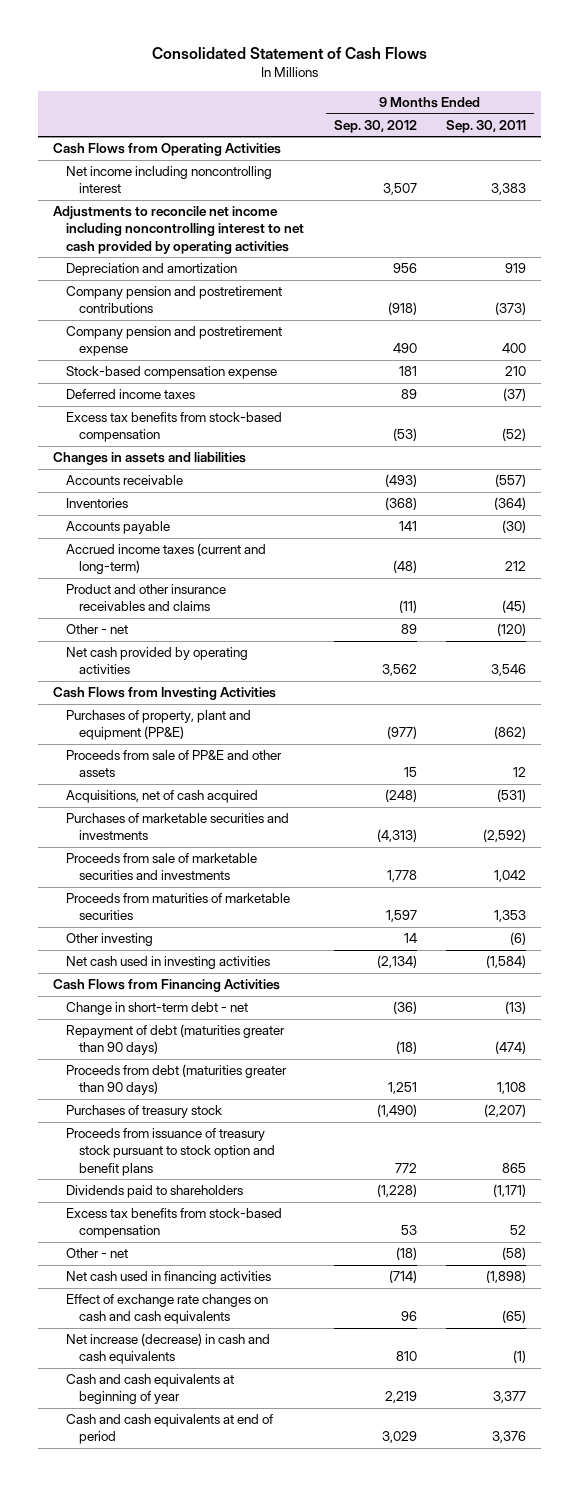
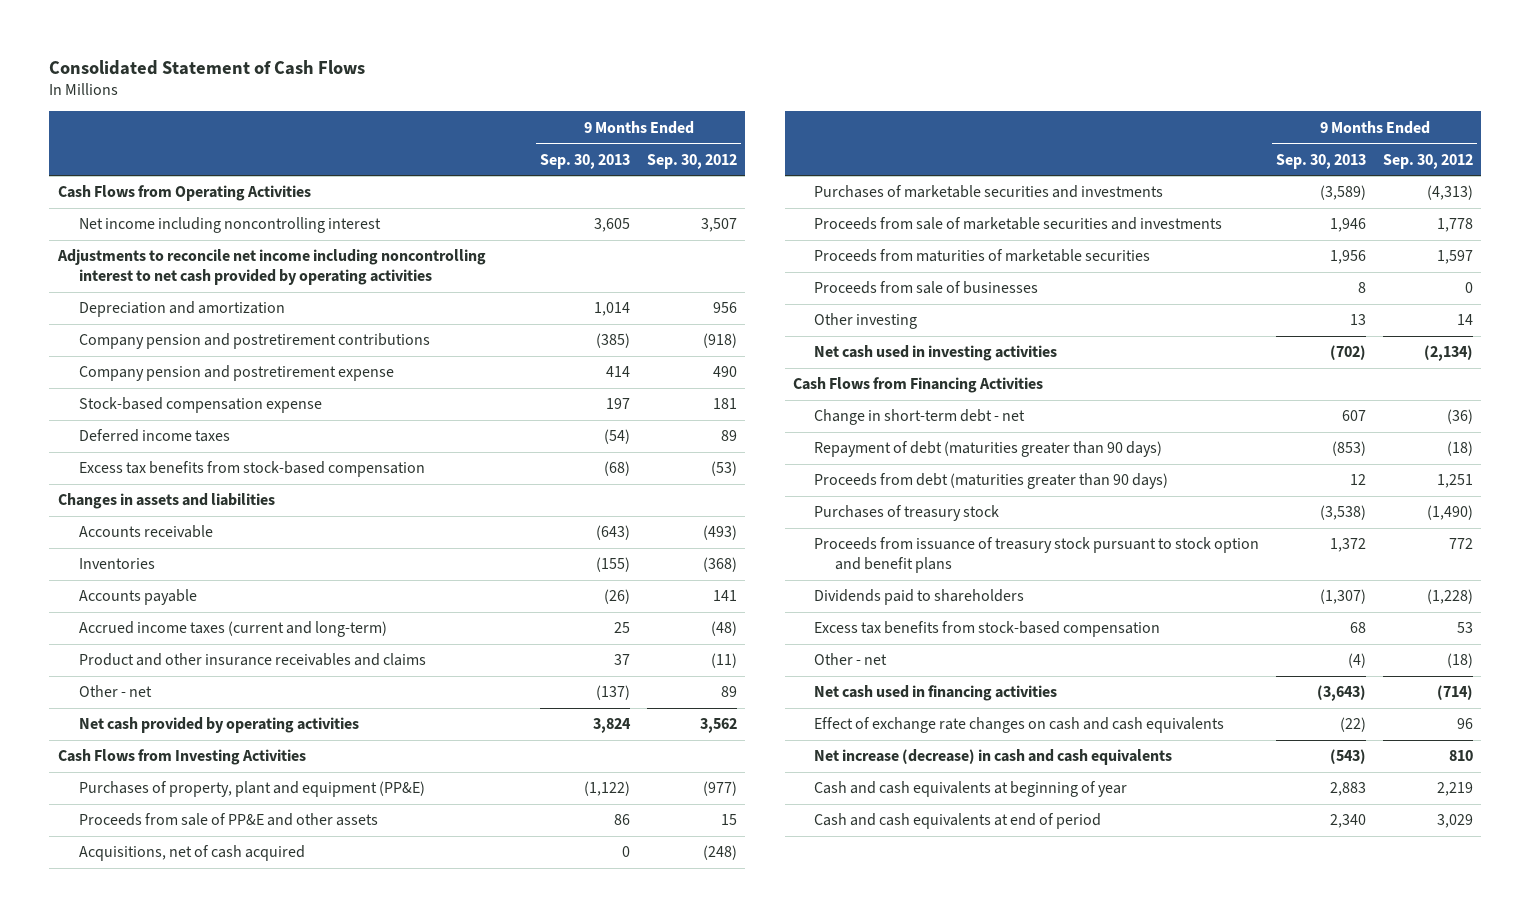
[446,119,527,133] Sep. 30, 2011 -> none
none -> [540,153,631,169] Sep. 30, 2013
none -> [814,281,1039,295] Proceeds from sale of businesses

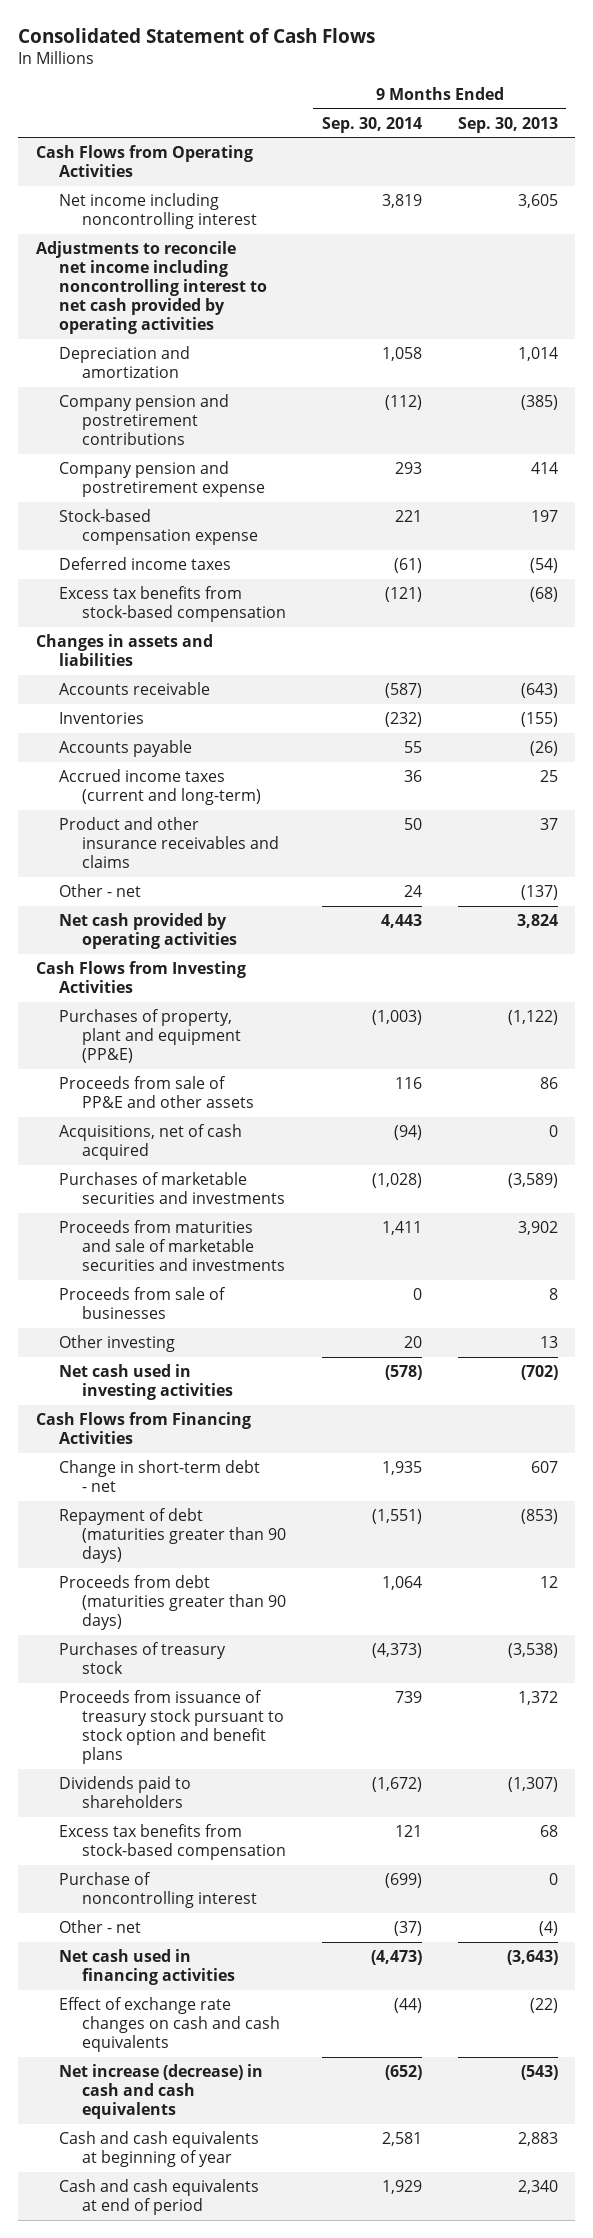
[647,153,738,169] Sep. 30, 2012 -> none
none -> [322,116,423,133] Sep. 30, 2014
[814,249,1151,263] Proceeds from maturities of marketable securities -> none
[814,217,1223,231] Proceeds from sale of marketable securities and investments -> [59,1219,286,1272] Proceeds from maturities and sale of marketable securities and investments
[1330,218,1367,233] 1,946 -> [517,1220,558,1235] 3,902
none -> [59,1871,258,1909] Purchase of noncontrolling interest

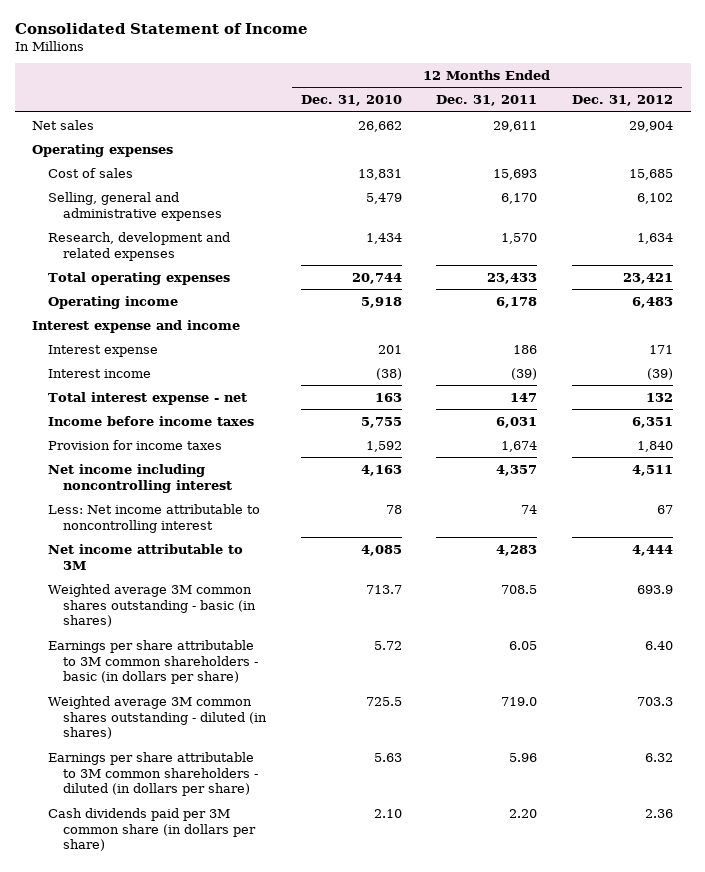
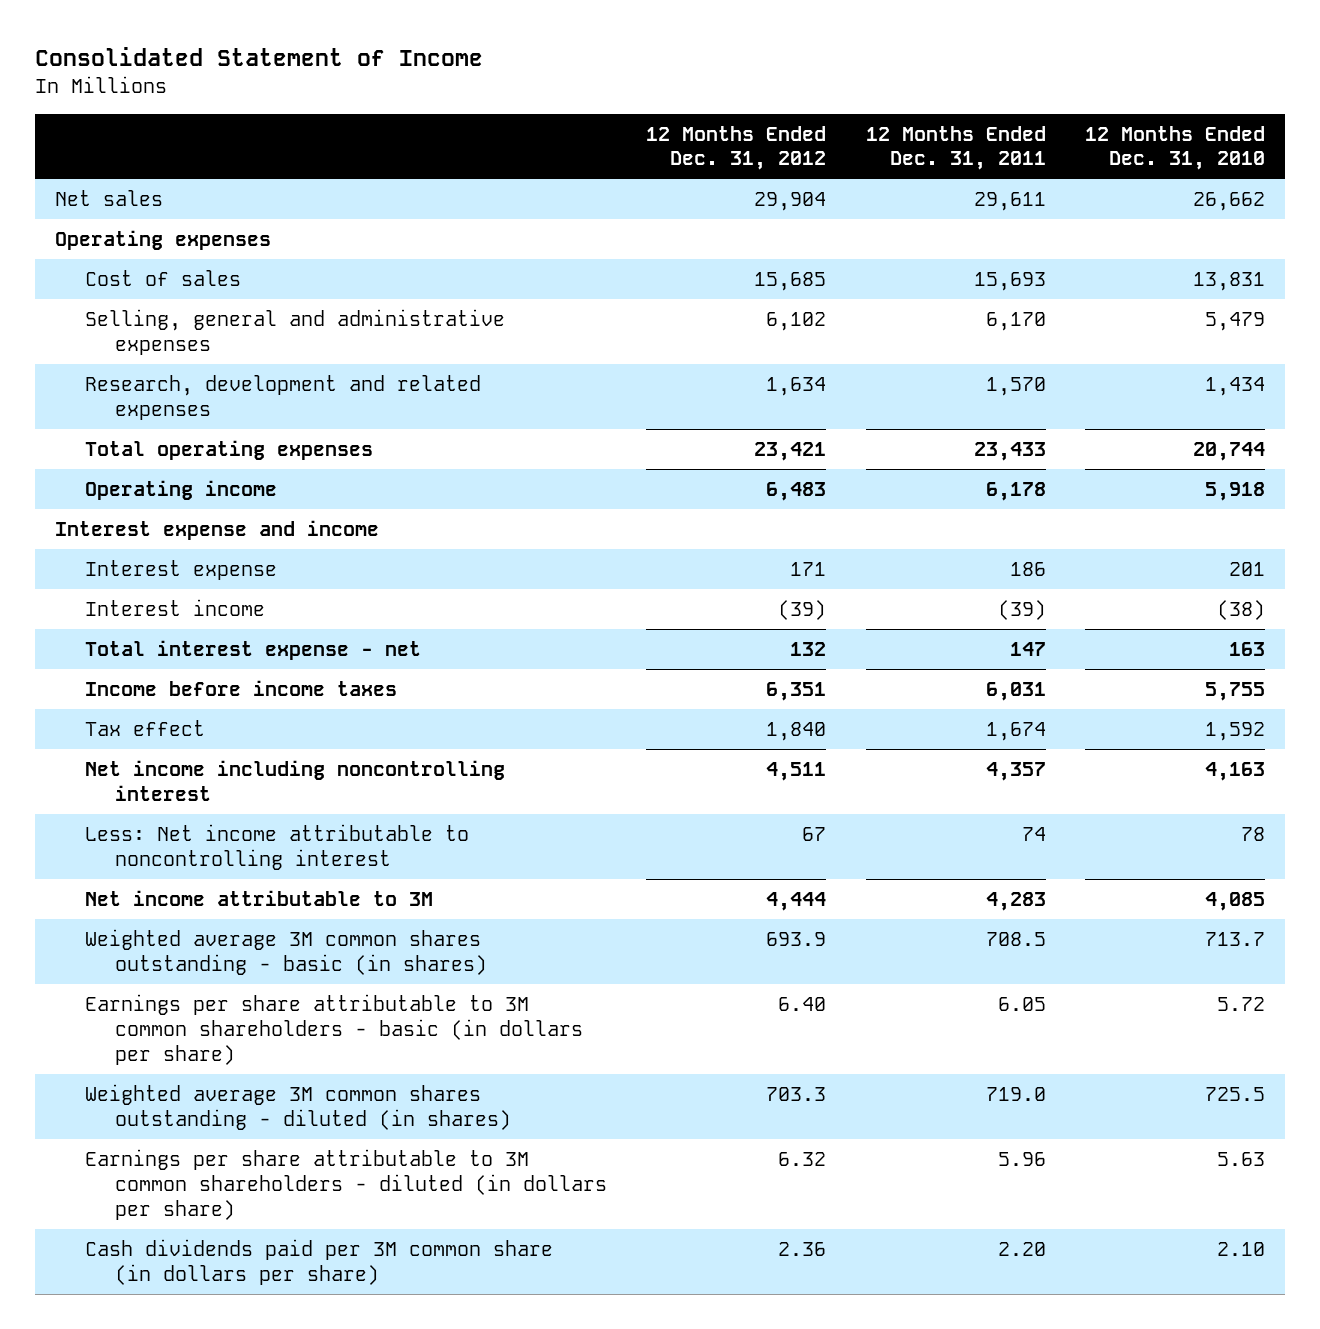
[47,439,222,450] Provision for income taxes -> [84,719,205,736] Tax effect

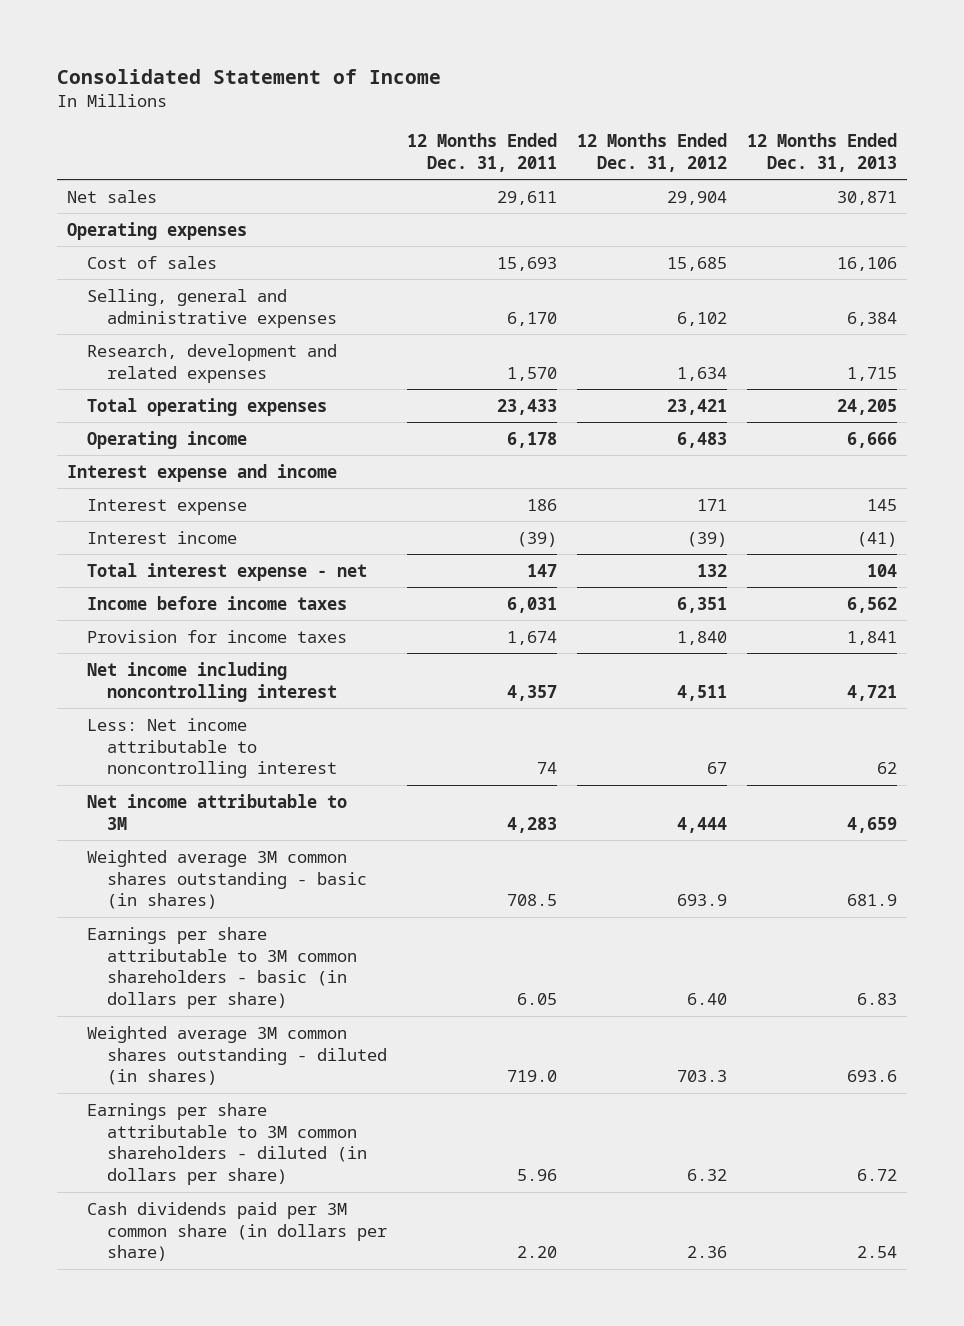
[1084,125,1265,171] 12 Months Ended Dec. 31, 2010 -> none
none -> [746,132,897,172] 12 Months Ended Dec. 31, 2013
[84,719,205,736] Tax effect -> [87,629,348,643] Provision for income taxes

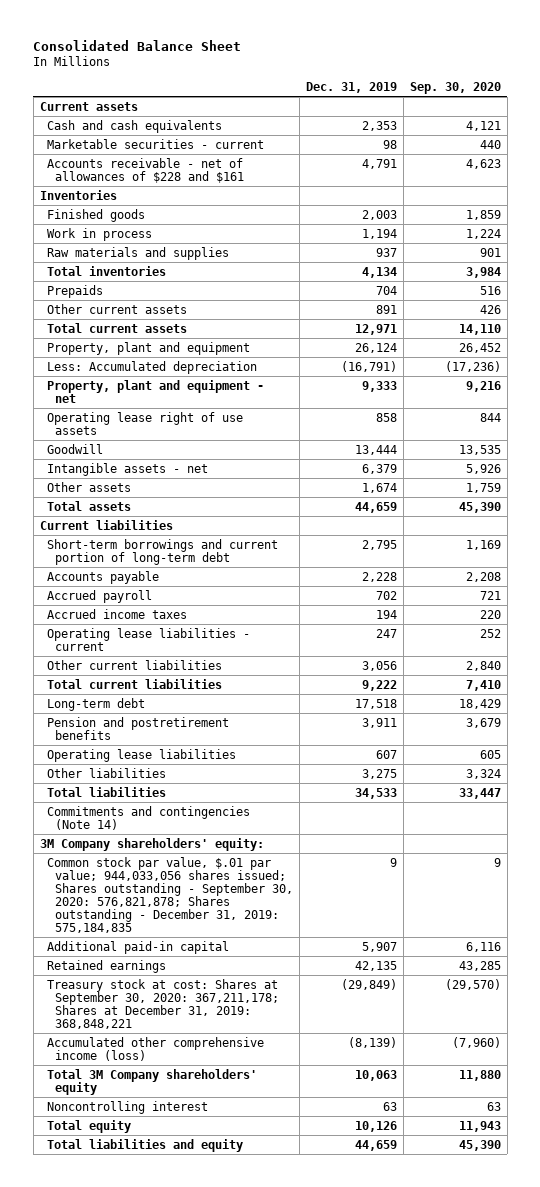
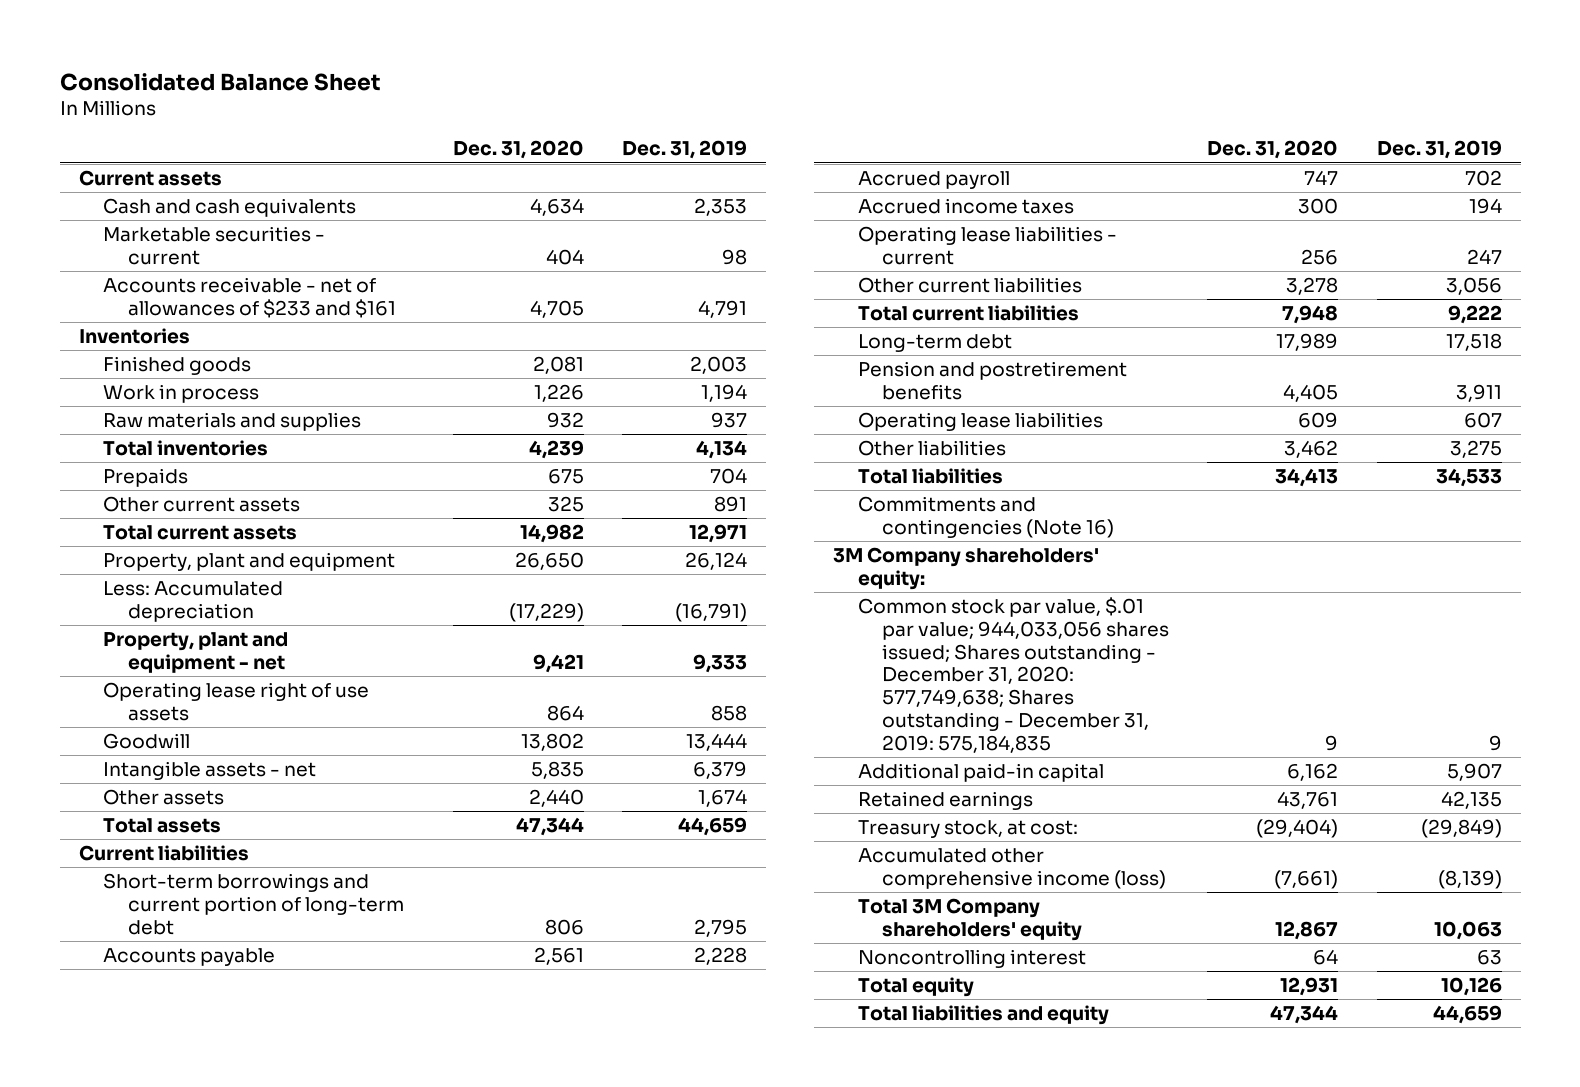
[409,81,501,94] Sep. 30, 2020 -> none
none -> [453,140,585,160] Dec. 31, 2020
[47,157,245,183] Accounts receivable - net of allowances of $228 and $161 -> [103,277,397,318] Accounts receivable - net of allowances of $233 and $161
[47,805,251,830] Commitments and contingencies (Note 14) -> [857,496,1115,538] Commitments and contingencies (Note 16)
[47,856,294,933] Common stock par value, $.01 par value; 944,033,056 shares issued; Shares outstanding - September 30, 2020: 576,821,878; Shares outstanding - December 31, 2019: 575,184,835 -> [857,597,1170,753] Common stock par value, $.01 par value; 944,033,056 shares issued; Shares outstanding - December 31, 2020: 577,749,638; Shares outstanding - December 31, 2019: 575,184,835
[47,978,280,1029] Treasury stock at cost: Shares at September 30, 2020: 367,211,178; Shares at December 31, 2019: 368,848,221 -> [857,820,1078,839] Treasury stock, at cost:

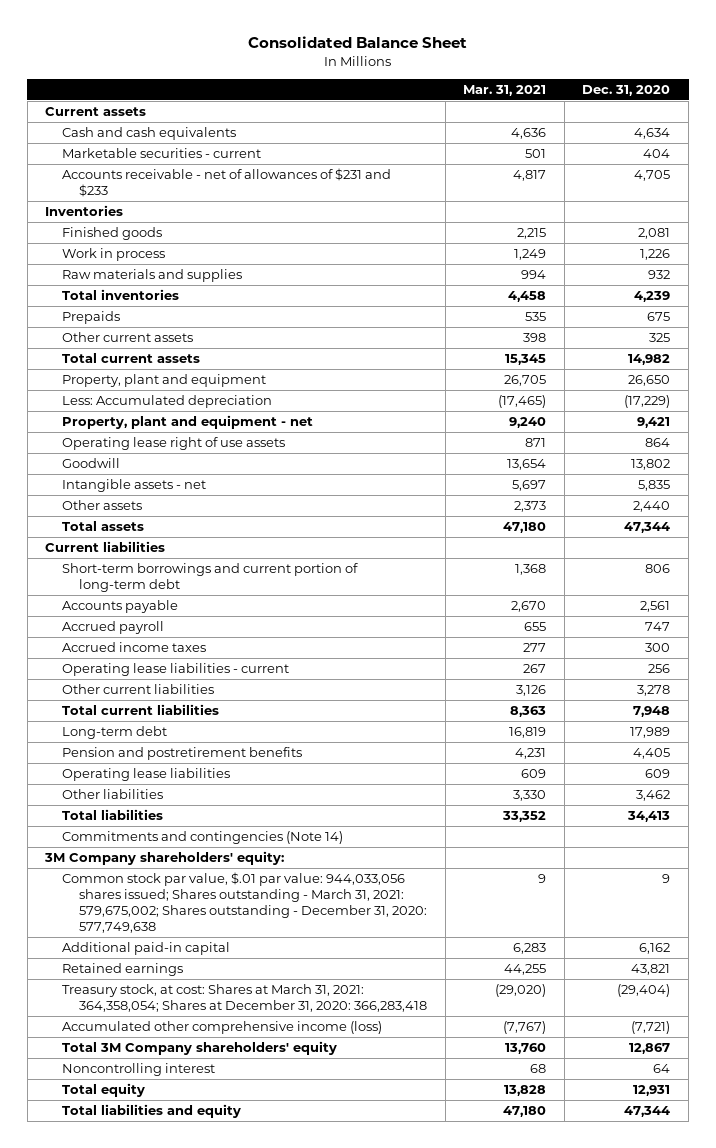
[622,140,748,160] Dec. 31, 2019 -> none
none -> [463,84,547,96] Mar. 31, 2021
[103,277,397,318] Accounts receivable - net of allowances of $233 and $161 -> [62,168,392,198] Accounts receivable - net of allowances of $231 and $233
[857,496,1115,538] Commitments and contingencies (Note 16) -> [62,831,344,845] Commitments and contingencies (Note 14)
[857,597,1170,753] Common stock par value, $.01 par value; 944,033,056 shares issued; Shares outstanding - December 31, 2020: 577,749,638; Shares outstanding - December 31, 2019: 575,184,835 -> [62,872,427,933] Common stock par value, $.01 par value: 944,033,056 shares issued; Shares outstanding - March 31, 2021: 579,675,002; Shares outstanding - December 31, 2020: 577,749,638
[1277,791,1339,810] 43,761 -> [631,964,671,976] 43,821
[857,820,1078,839] Treasury stock, at cost: -> [62,984,427,1013] Treasury stock, at cost: Shares at March 31, 2021: 364,358,054; Shares at December 31, 2020: 366,283,418
[1274,869,1339,889] (7,661) -> [631,1021,671,1035] (7,721)

